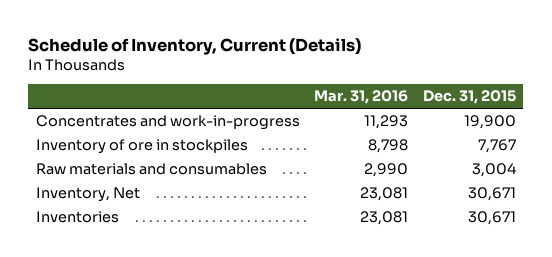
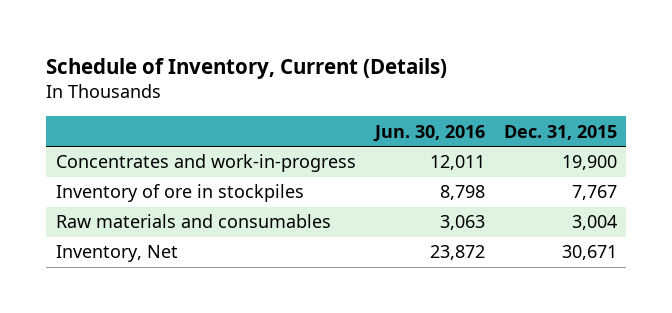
[314,90,409,105] Mar. 31, 2016 -> none
none -> [372,124,485,142] Jun. 30, 2016
[35,211,119,224] Inventories -> none

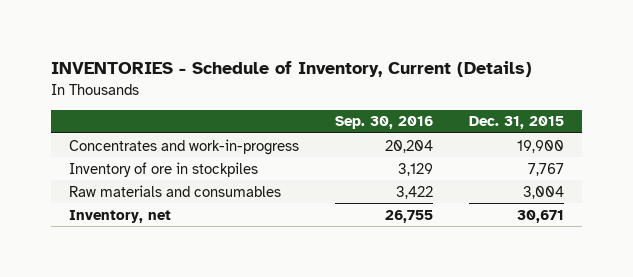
[46,58,448,80] Schedule of Inventory, Current (Details) -> [50,61,532,78] INVENTORIES - Schedule of Inventory, Current (Details)
[372,124,485,142] Jun. 30, 2016 -> none
none -> [334,116,433,130] Sep. 30, 2016
[55,245,178,263] Inventory, Net -> [68,209,171,223] Inventory, net

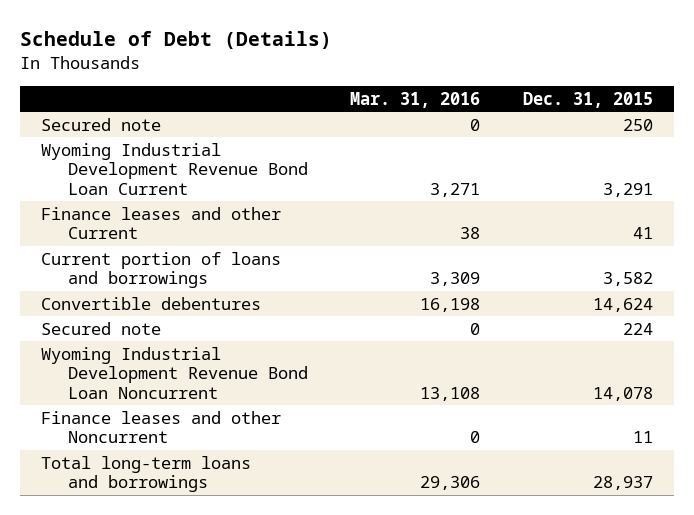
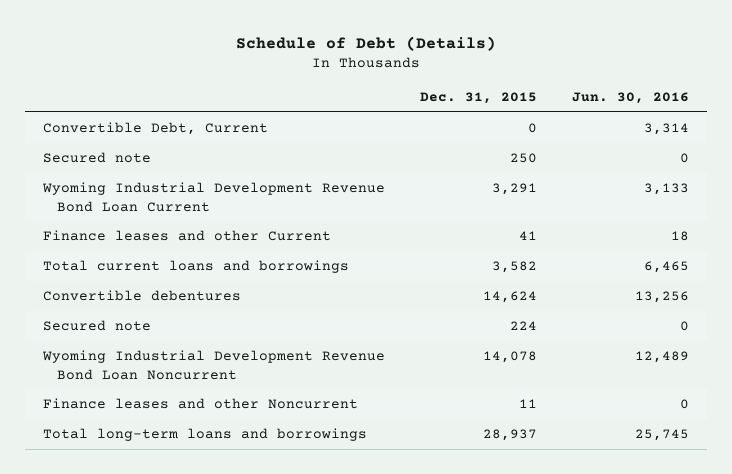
[350,91,481,108] Mar. 31, 2016 -> none
none -> [572,91,690,104] Jun. 30, 2016
none -> [42,122,268,136] Convertible Debt, Current
[40,251,281,289] Current portion of loans and borrowings -> [42,260,349,274] Total current loans and borrowings

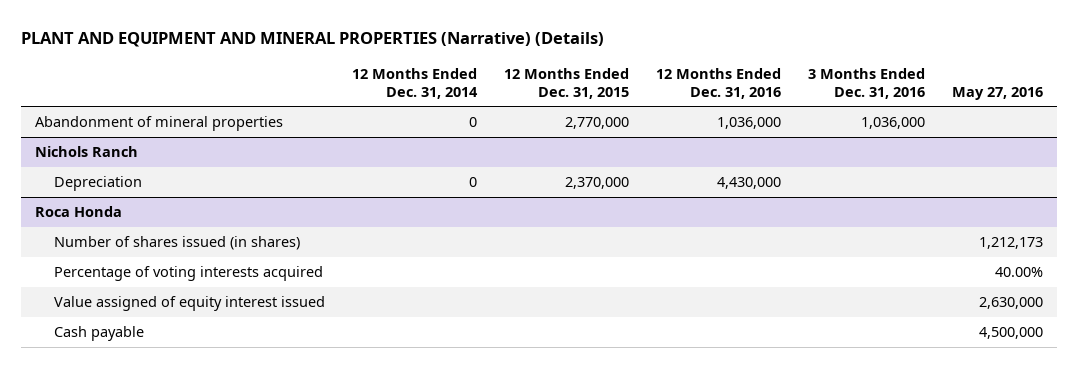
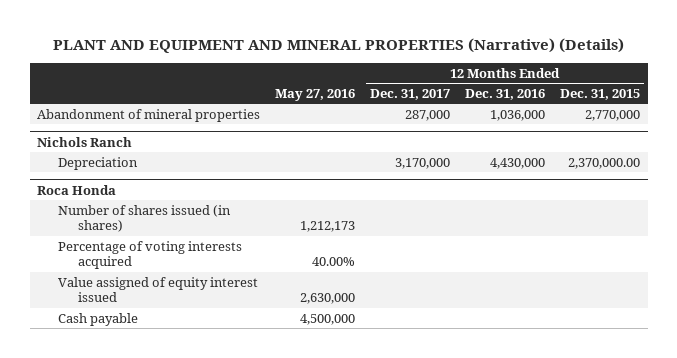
[352,67,479,99] 12 Months Ended Dec. 31, 2014 -> none
[808,67,926,99] 3 Months Ended Dec. 31, 2016 -> none
none -> [370,88,451,100] Dec. 31, 2017
[565,177,630,190] 2,370,000 -> [568,157,641,169] 2,370,000.00

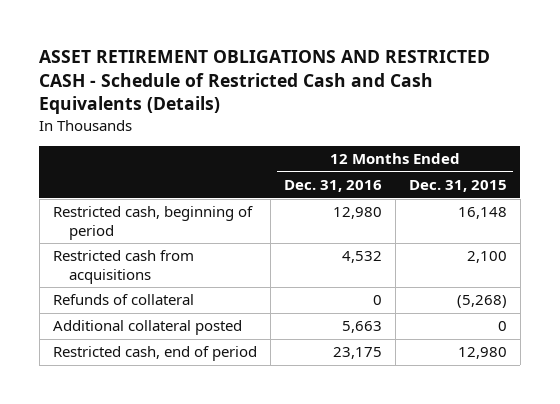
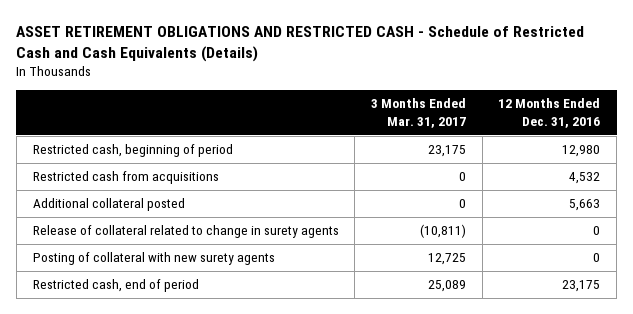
[408,180,507,193] Dec. 31, 2015 -> none
none -> [370,98,466,128] 3 Months Ended Mar. 31, 2017
[52,294,194,306] Refunds of collateral -> none
none -> [32,225,339,239] Release of collateral related to change in surety agents
none -> [32,252,275,266] Posting of collateral with new surety agents

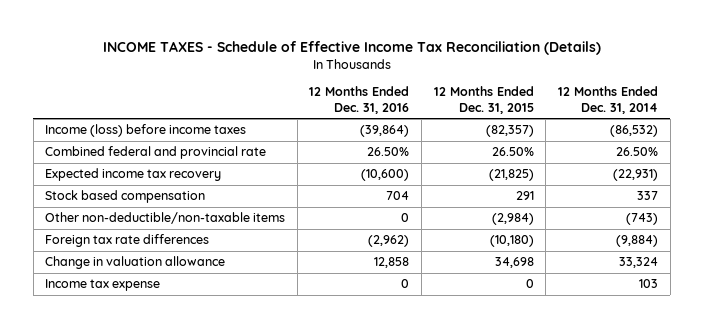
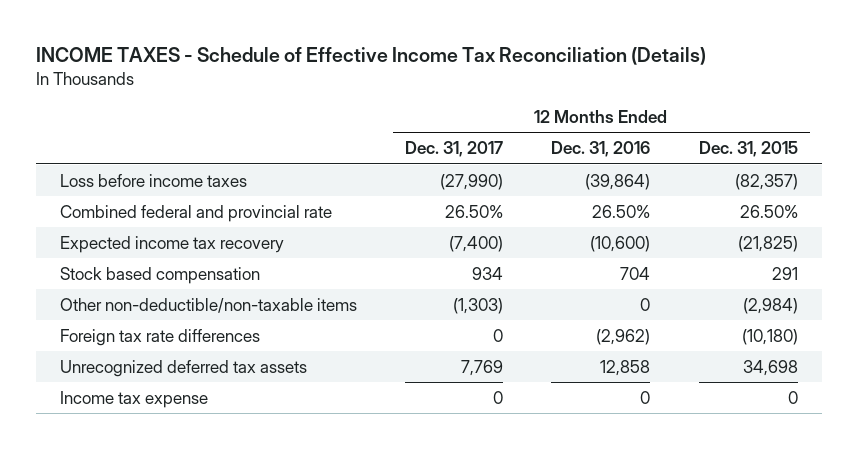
[558,86,659,114] 12 Months Ended Dec. 31, 2014 -> none
none -> [405,141,504,158] Dec. 31, 2017
[45,124,247,138] Income (loss) before income taxes -> [59,173,247,187] Loss before income taxes
[45,256,226,270] Change in valuation allowance -> [59,359,307,377] Unrecognized deferred tax assets

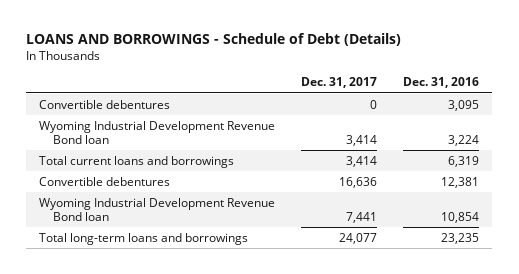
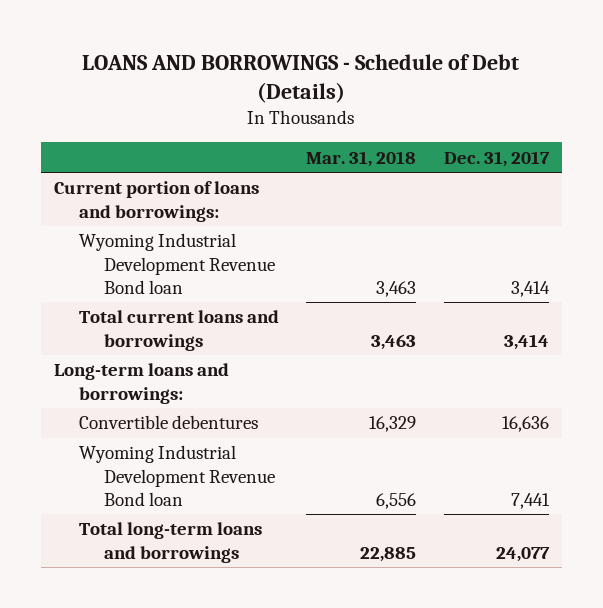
[403,77,480,89] Dec. 31, 2016 -> none
none -> [306,150,417,167] Mar. 31, 2018
[39,99,171,109] Convertible debentures -> none
none -> [54,181,260,222] Current portion of loans and borrowings:
none -> [54,363,230,404] Long-term loans and borrowings:

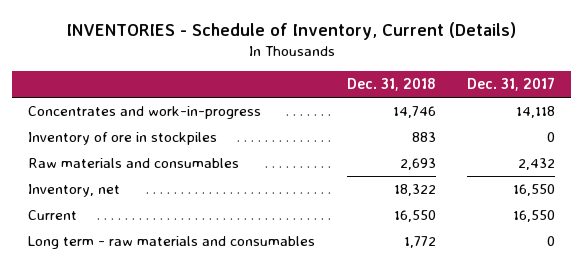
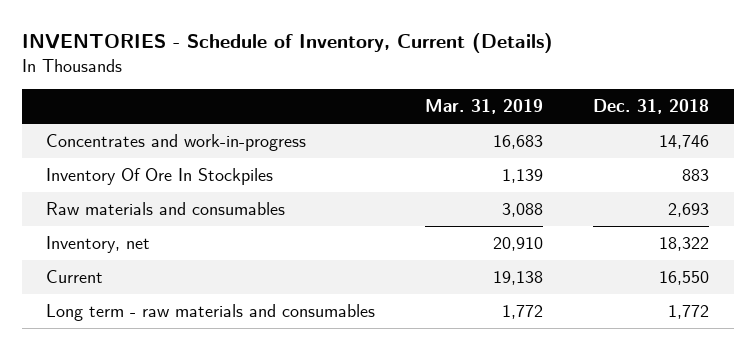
[467,77,556,92] Dec. 31, 2017 -> none
none -> [425,99,544,115] Mar. 31, 2019
[27,132,217,146] Inventory of ore in stockpiles -> [46,168,274,186] Inventory Of Ore In Stockpiles

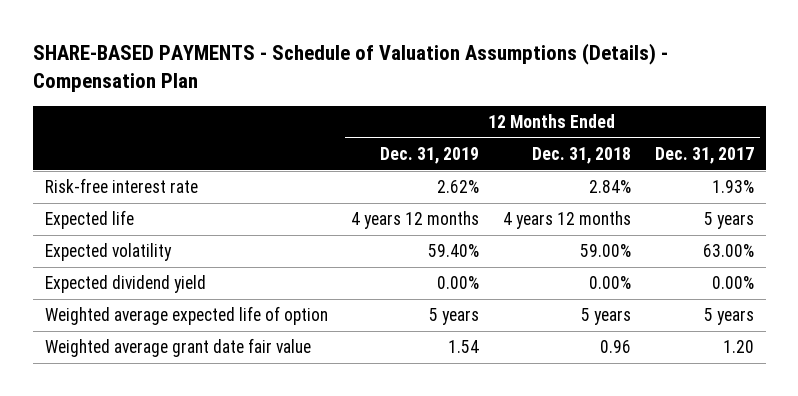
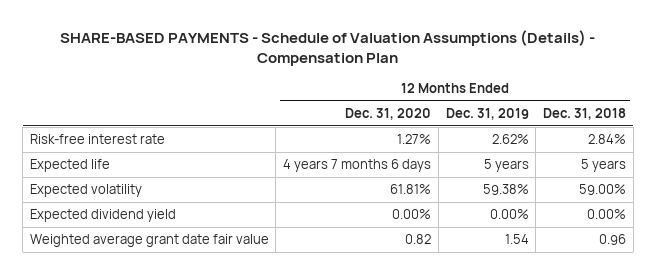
[654,147,754,165] Dec. 31, 2017 -> none
none -> [345,107,432,120] Dec. 31, 2020
[351,211,480,230] 4 years 12 months -> [483,159,529,173] 5 years
[502,211,631,230] 4 years 12 months -> [580,159,626,173] 5 years
[428,244,480,258] 59.40% -> [482,184,529,196] 59.38%
[44,306,328,326] Weighted average expected life of option -> none

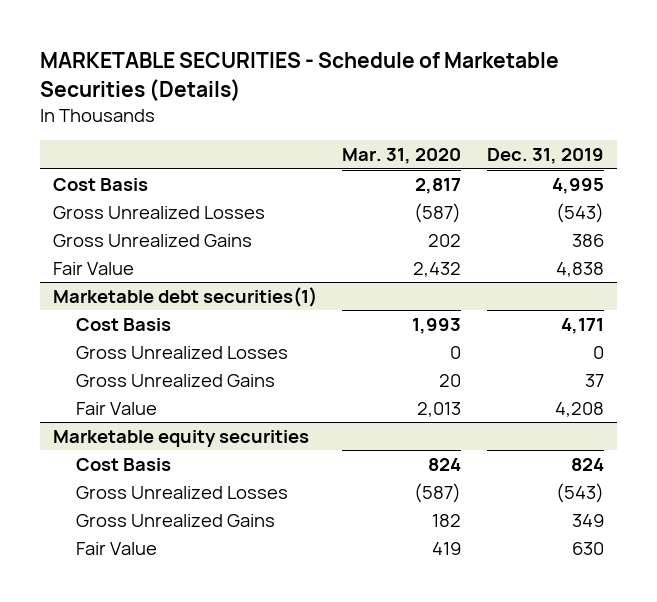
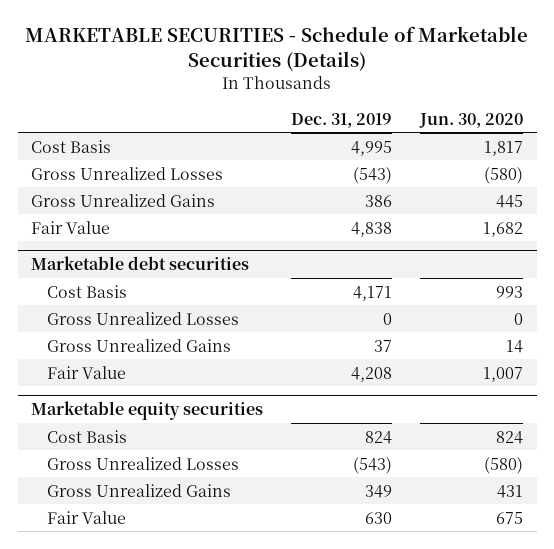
[342,148,462,165] Mar. 31, 2020 -> none
none -> [418,112,523,128] Jun. 30, 2020
[52,286,317,307] Marketable debt securities(1) -> [31,256,250,271] Marketable debt securities

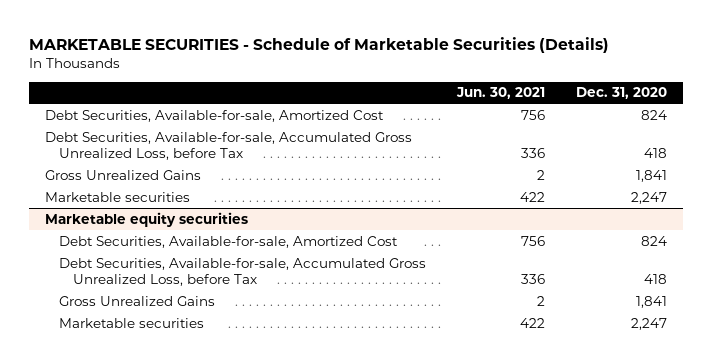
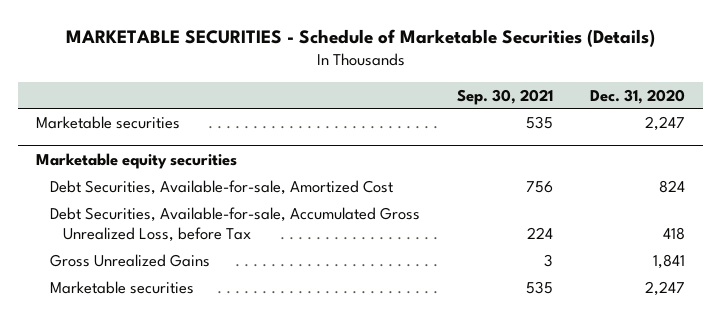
[455,87,545,100] Jun. 30, 2021 -> none
none -> [456,88,553,105] Sep. 30, 2021
[44,109,384,122] Debt Securities, Available-for-sale, Amortized Cost -> none
[44,131,412,160] Debt Securities, Available-for-sale, Accumulated Gross Unrealized Loss, before Tax -> none
[44,169,201,180] Gross Unrealized Gains -> none

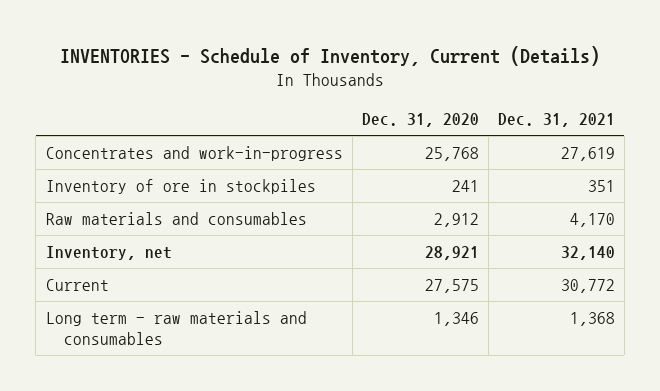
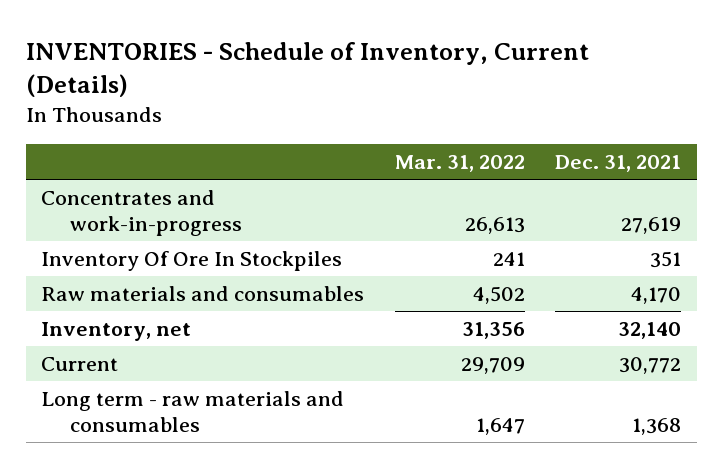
[361,113,479,128] Dec. 31, 2020 -> none
none -> [394,155,525,173] Mar. 31, 2022
[45,178,316,194] Inventory of ore in stockpiles -> [41,251,343,272] Inventory Of Ore In Stockpiles

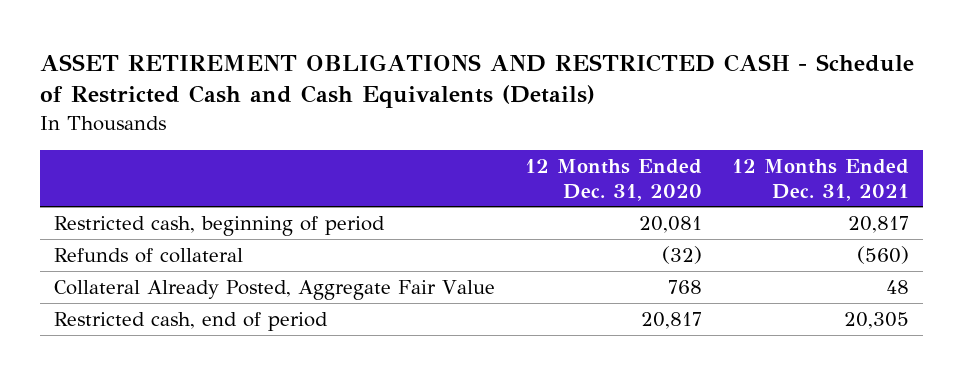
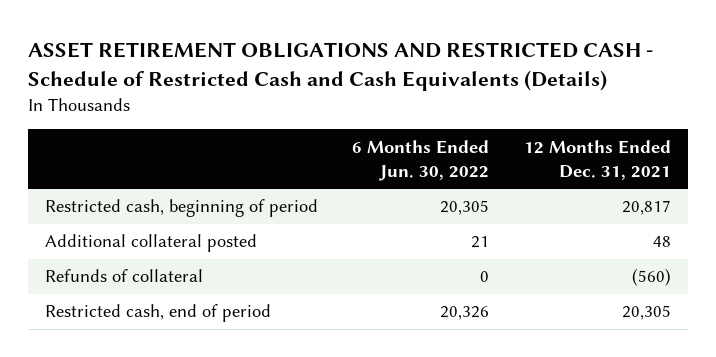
[524,158,702,201] 12 Months Ended Dec. 31, 2020 -> none
none -> [352,139,490,181] 6 Months Ended Jun. 30, 2022
none -> [45,234,258,253] Additional collateral posted
[54,279,496,300] Collateral Already Posted, Aggregate Fair Value -> none

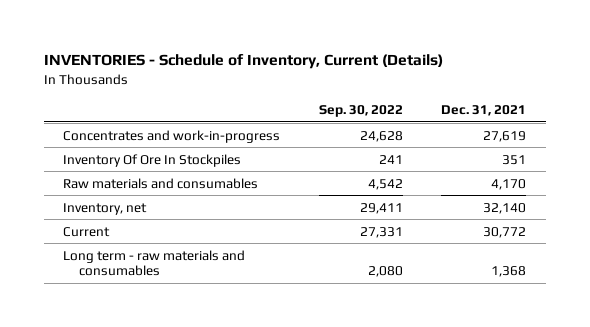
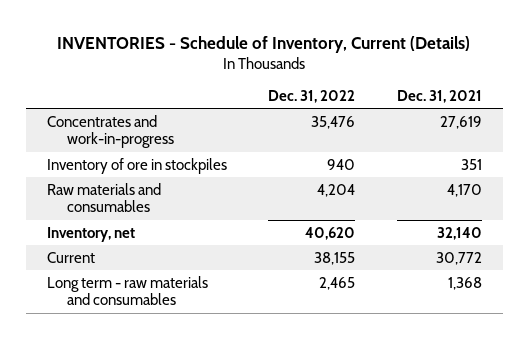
[318,104,403,117] Sep. 30, 2022 -> none
none -> [268,90,356,104] Dec. 31, 2022
[63,153,242,167] Inventory Of Ore In Stockpiles -> [46,157,227,174] Inventory of ore in stockpiles

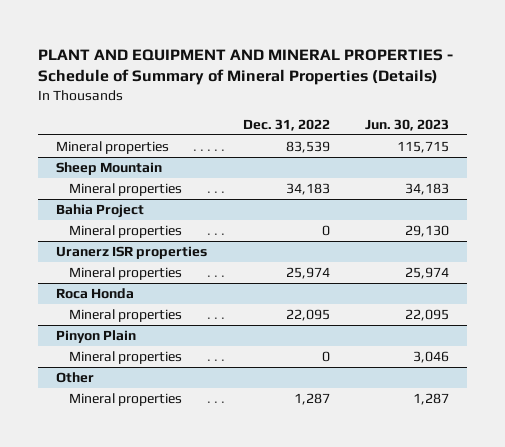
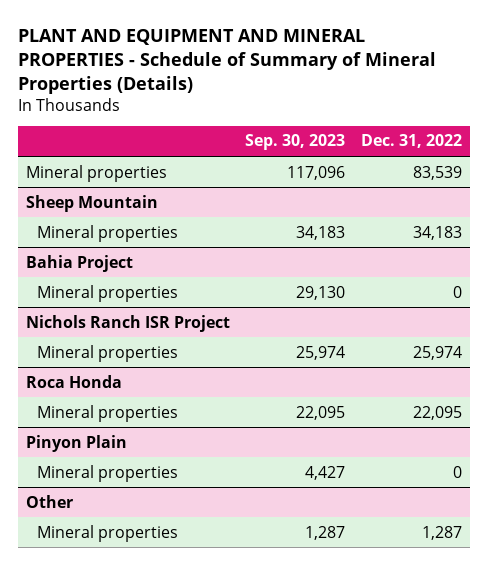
[365,118,450,131] Jun. 30, 2023 -> none
none -> [245,134,346,151] Sep. 30, 2023
[55,245,207,259] Uranerz ISR properties -> [26,314,231,332] Nichols Ranch ISR Project

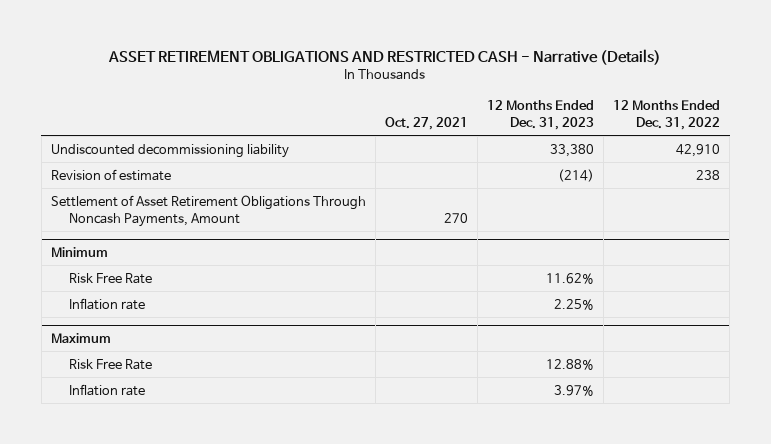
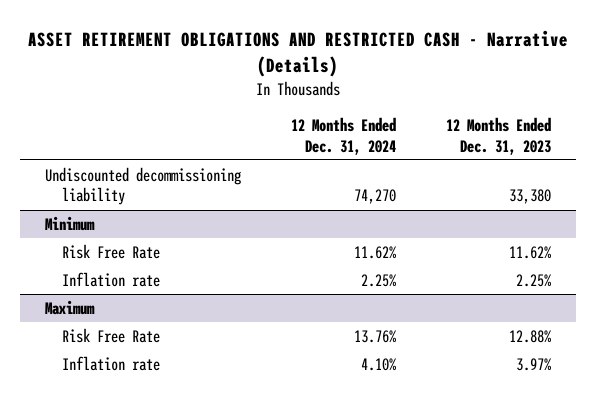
[384,117,468,131] Oct. 27, 2021 -> none
[613,100,721,131] 12 Months Ended Dec. 31, 2022 -> none
none -> [291,117,397,155] 12 Months Ended Dec. 31, 2024
[50,168,171,181] Revision of estimate -> none
[50,194,366,227] Settlement of Asset Retirement Obligations Through Noncash Payments, Amount -> none

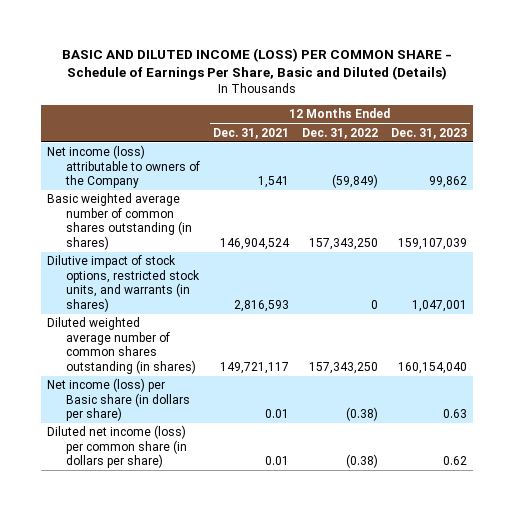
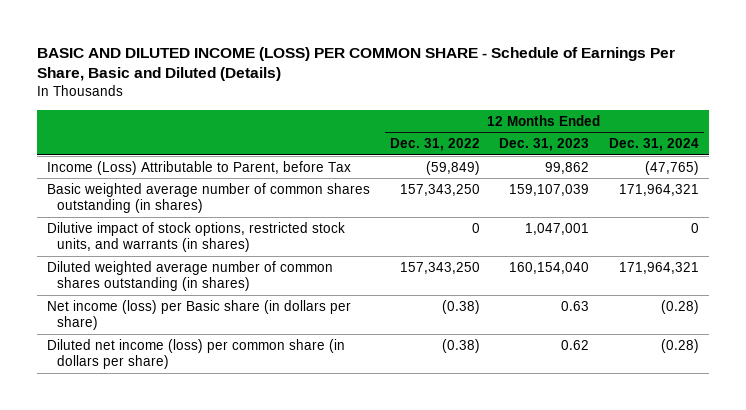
[212,127,289,139] Dec. 31, 2021 -> none
none -> [609,138,700,152] Dec. 31, 2024
[47,145,200,189] Net income (loss) attributable to owners of the Company -> [46,160,351,175] Income (Loss) Attributable to Parent, before Tax

